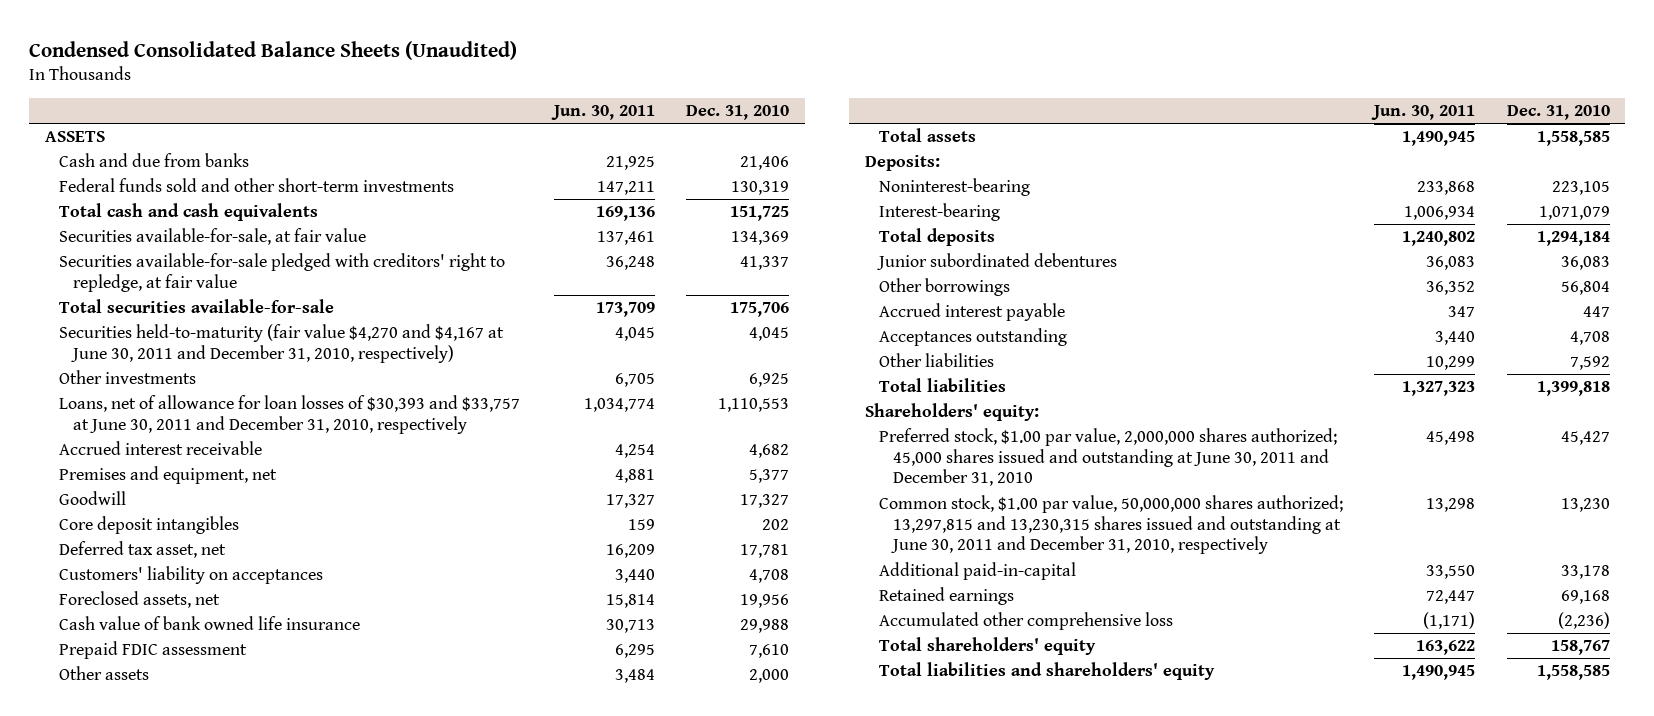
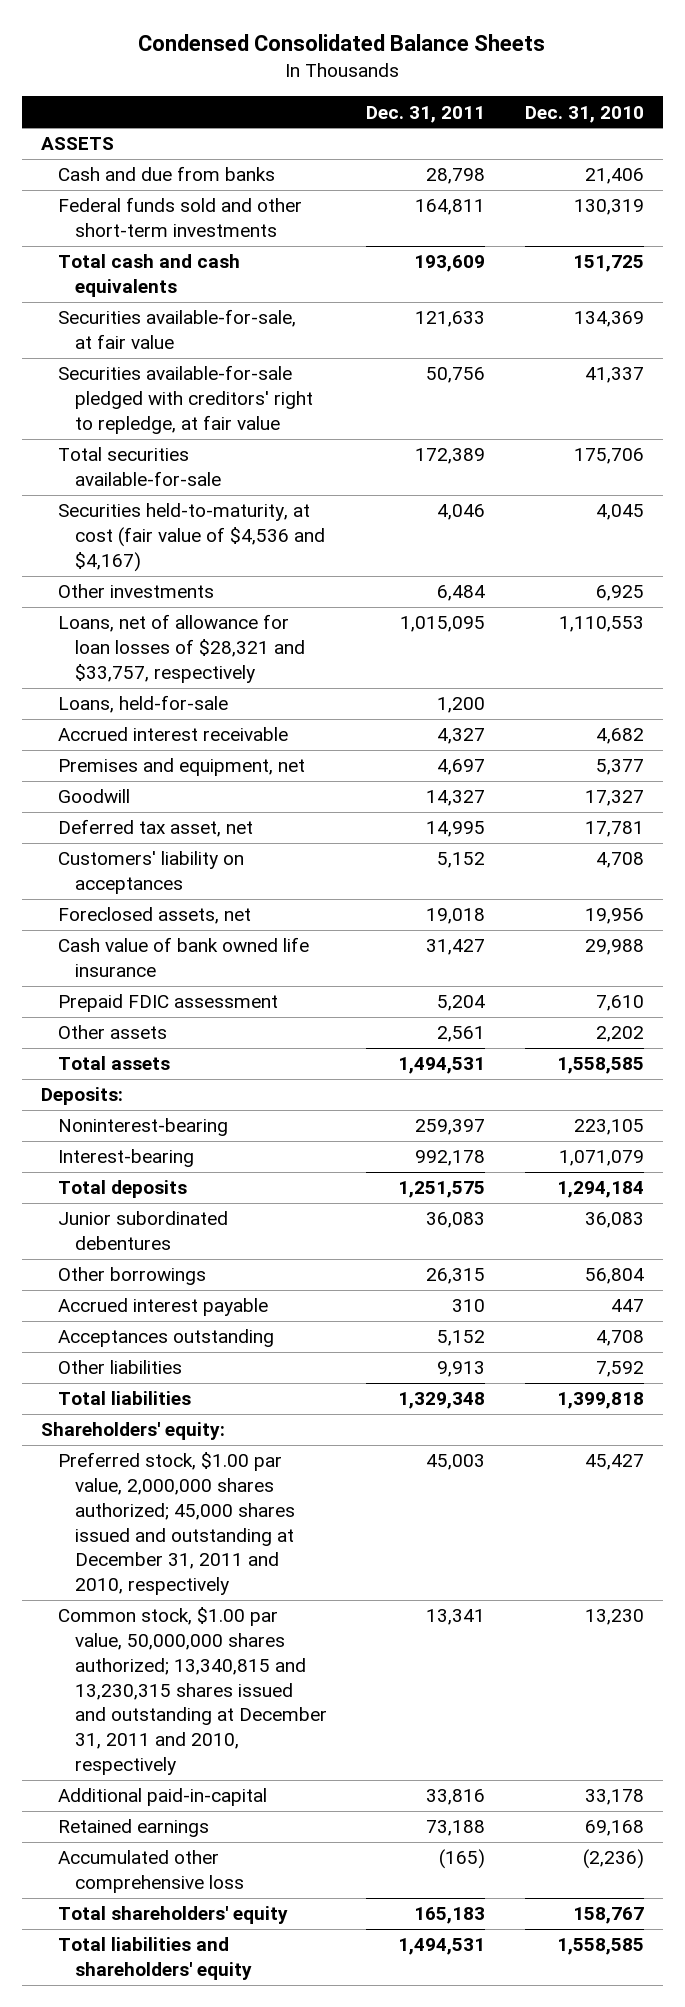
[29,40,518,60] Condensed Consolidated Balance Sheets (Unaudited) -> [138,34,546,52] Condensed Consolidated Balance Sheets
[551,105,656,121] Jun. 30, 2011 -> none
none -> [366,105,486,123] Dec. 31, 2011
[58,324,504,363] Securities held-to-maturity (fair value $4,270 and $4,167 at June 30, 2011 and December 31, 2010, respectively) -> [58,503,326,572] Securities held-to-maturity, at cost (fair value of $4,536 and $4,167)
[58,395,520,434] Loans, net of allowance for loan losses of $30,393 and $33,757 at June 30, 2011 and December 31, 2010, respectively -> [58,614,306,683] Loans, net of allowance for loan losses of $28,321 and $33,757, respectively
none -> [58,695,229,714] Loans, held-for-sale
[58,516,239,535] Core deposit intangibles -> none
[749,669,790,684] 2,000 -> [595,1026,644,1043] 2,202
[879,428,1338,487] Preferred stock, $1.00 par value, 2,000,000 shares authorized; 45,000 shares issued and outstanding at June 30, 2011 and December 31, 2010 -> [58,1452,296,1596] Preferred stock, $1.00 par value, 2,000,000 shares authorized; 45,000 shares issued and outstanding at December 31, 2011 and 2010, respectively
[879,495,1344,555] Common stock, $1.00 par value, 50,000,000 shares authorized; 13,297,815 and 13,230,315 shares issued and outstanding at June 30, 2011 and December 31, 2010, respectively -> [58,1607,328,1775] Common stock, $1.00 par value, 50,000,000 shares authorized; 13,340,815 and 13,230,315 shares issued and outstanding at December 31, 2011 and 2010, respectively

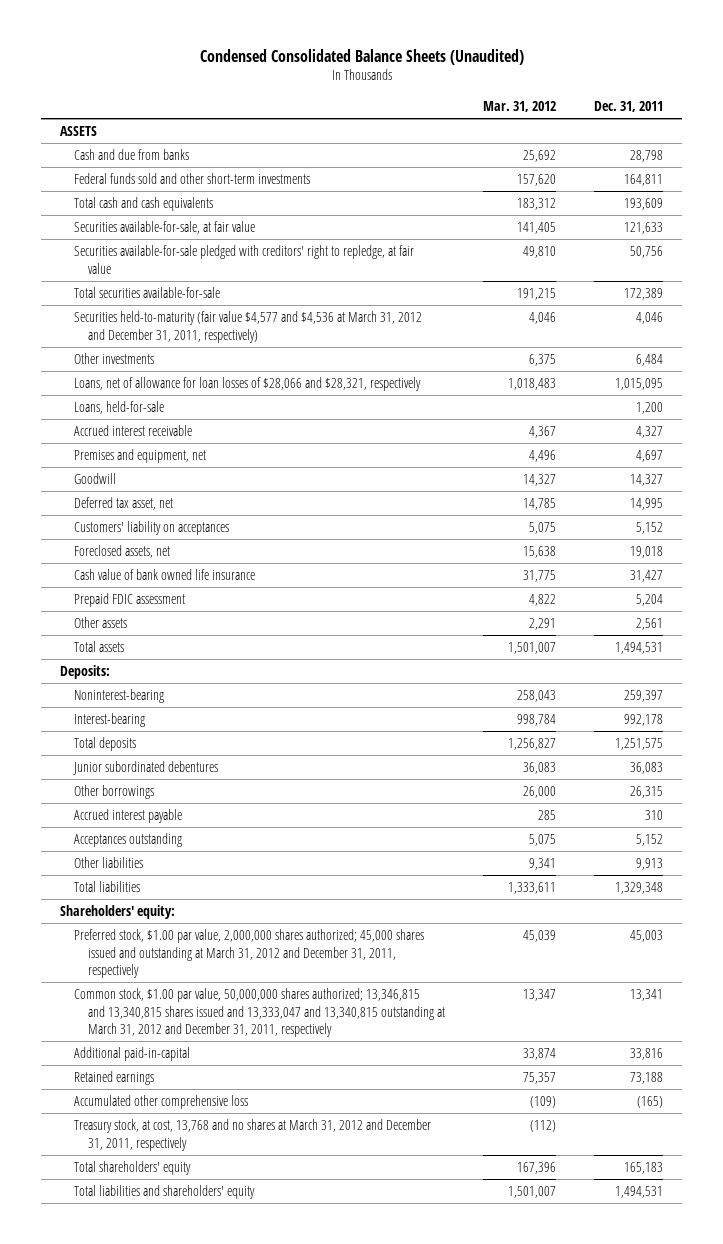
[138,34,546,52] Condensed Consolidated Balance Sheets -> [199,48,524,65] Condensed Consolidated Balance Sheets (Unaudited)
[524,105,644,123] Dec. 31, 2010 -> none
none -> [482,100,556,112] Mar. 31, 2012
[58,503,326,572] Securities held-to-maturity, at cost (fair value of $4,536 and $4,167) -> [73,310,422,343] Securities held-to-maturity (fair value $4,577 and $4,536 at March 31, 2012 and December 31, 2011, respectively)
[58,614,306,683] Loans, net of allowance for loan losses of $28,321 and $33,757, respectively -> [73,376,421,391] Loans, net of allowance for loan losses of $28,066 and $28,321, respectively
[58,1452,296,1596] Preferred stock, $1.00 par value, 2,000,000 shares authorized; 45,000 shares issued and outstanding at December 31, 2011 and 2010, respectively -> [73,928,424,979] Preferred stock, $1.00 par value, 2,000,000 shares authorized; 45,000 shares issued and outstanding at March 31, 2012 and December 31, 2011, respectively
[58,1607,328,1775] Common stock, $1.00 par value, 50,000,000 shares authorized; 13,340,815 and 13,230,315 shares issued and outstanding at December 31, 2011 and 2010, respectively -> [73,987,445,1038] Common stock, $1.00 par value, 50,000,000 shares authorized; 13,346,815 and 13,340,815 shares issued and 13,333,047 and 13,340,815 outstanding at March 31, 2012 and December 31, 2011, respectively
none -> [73,1118,431,1151] Treasury stock, at cost, 13,768 and no shares at March 31, 2012 and December 31, 2011, respectively

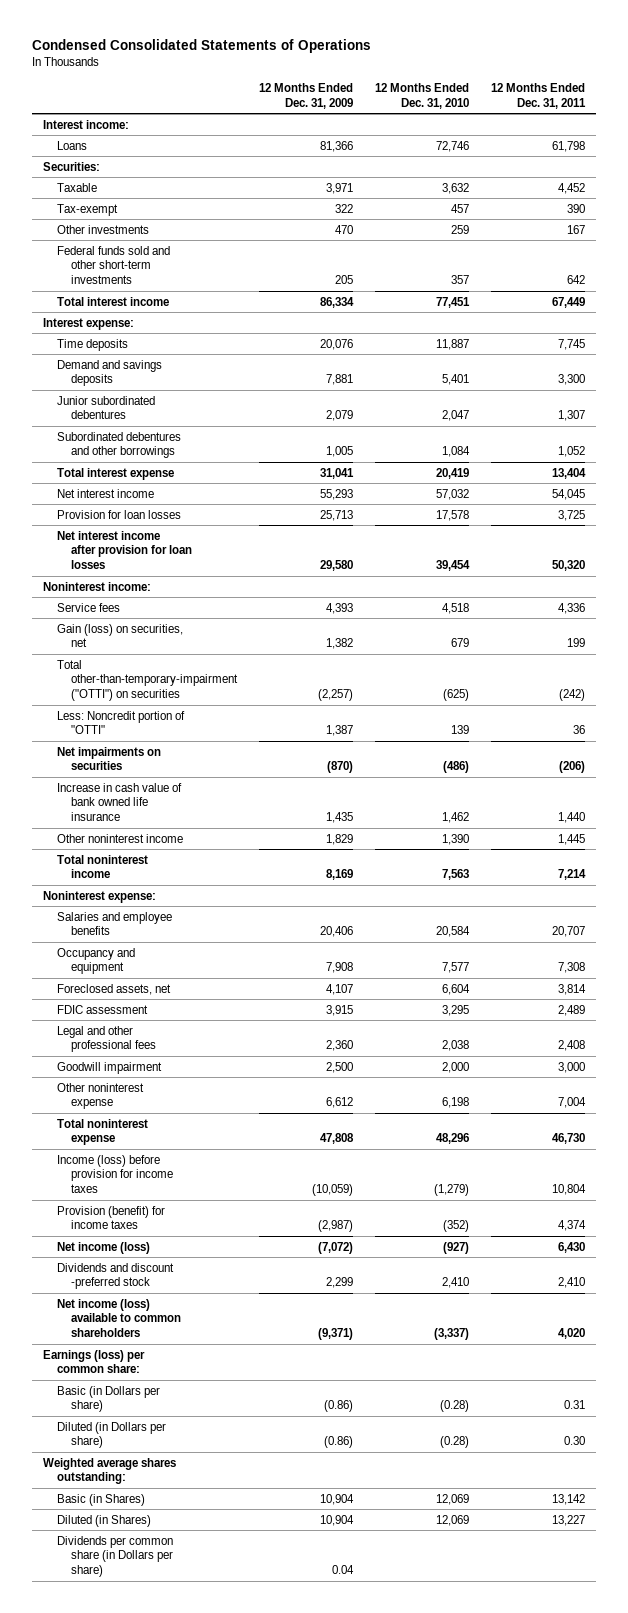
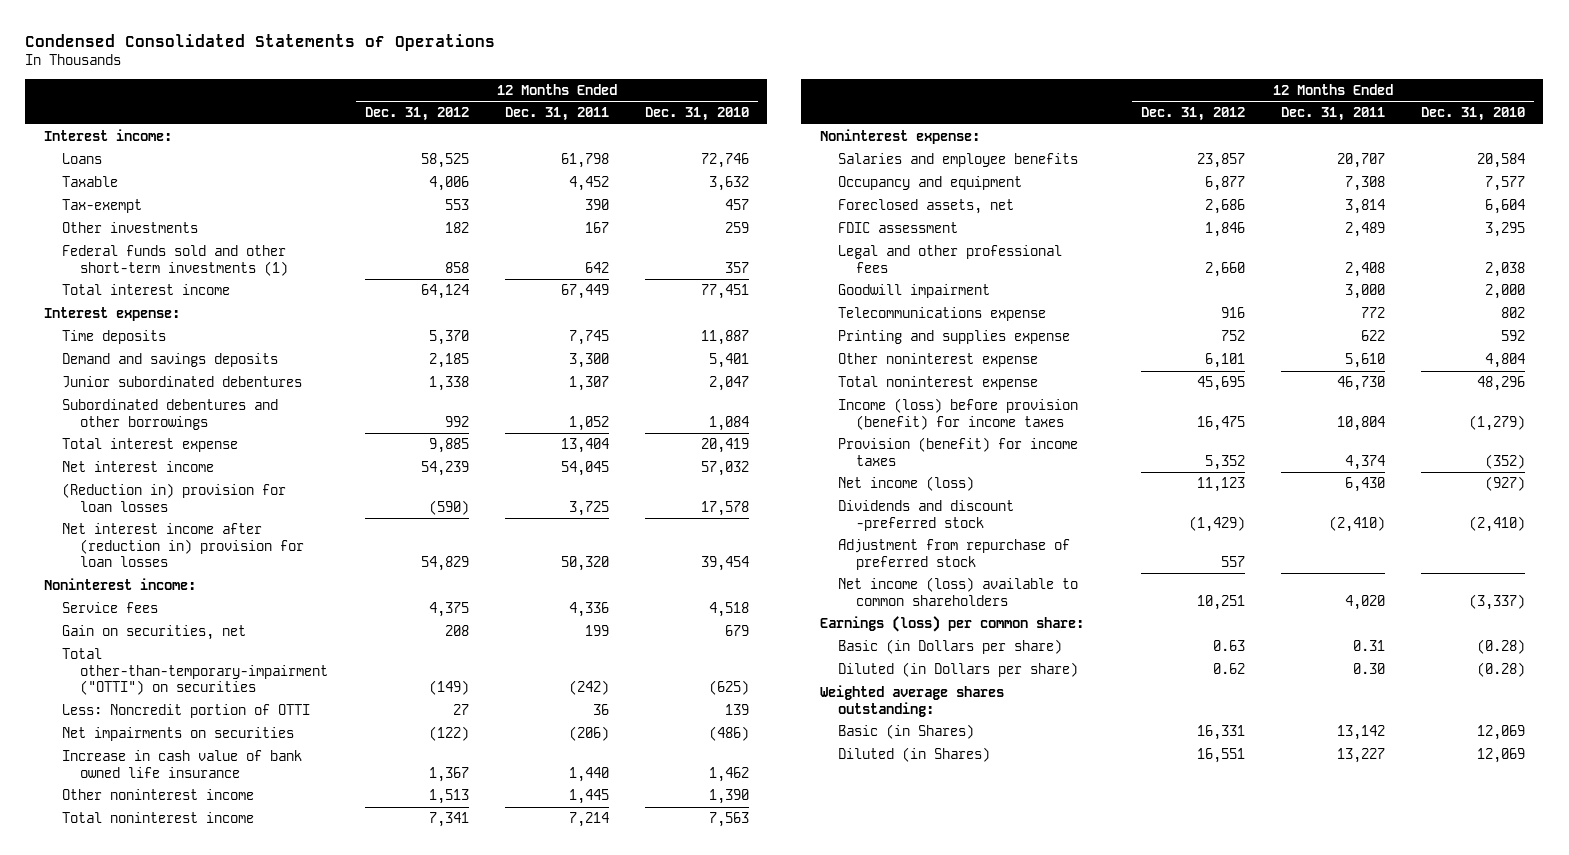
[259,83,354,109] 12 Months Ended Dec. 31, 2009 -> none
none -> [364,107,469,122] Dec. 31, 2012
[42,161,100,171] Securities: -> none
[57,245,171,285] Federal funds sold and other short-term investments -> [62,245,289,276] Federal funds sold and other short-term investments (1)
[57,509,182,519] Provision for loan losses -> [62,483,287,512] (Reduction in) provision for loan losses
[57,530,193,570] Net interest income after provision for loan losses -> [62,523,305,568] Net interest income after (reduction in) provision for loan losses
[57,623,184,648] Gain (loss) on securities, net -> [62,625,247,641] Gain on securities, net
[57,710,186,735] Less: Noncredit portion of "OTTI" -> [62,704,311,719] Less: Noncredit portion of OTTI
none -> [837,307,1046,322] Telecommunications expense
none -> [837,330,1070,345] Printing and supplies expense
[442,1097,470,1109] 6,198 -> [1485,353,1526,369] 4,804
[558,1097,587,1109] 7,004 -> [1344,353,1385,369] 5,610
[57,1154,174,1194] Income (loss) before provision for income taxes -> [837,398,1078,430] Income (loss) before provision (benefit) for income taxes
[442,1277,470,1289] 2,410 -> [1469,515,1526,532] (2,410)
[558,1277,586,1289] 2,410 -> [1328,515,1385,532] (2,410)
none -> [837,539,1070,570] Adjustment from repurchase of preferred stock
[57,1535,174,1578] Dividends per common share (in Dollars per share) -> none

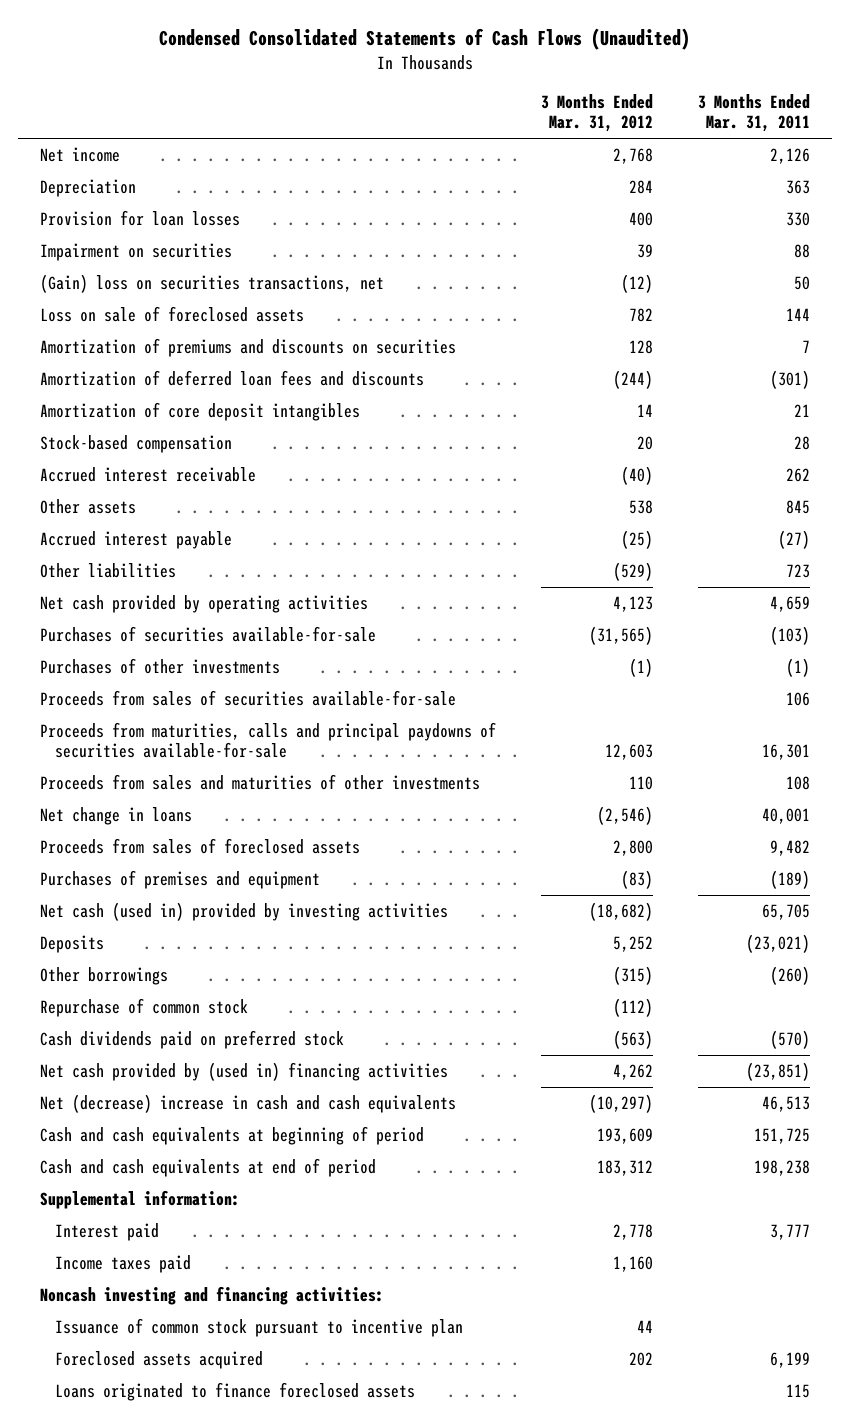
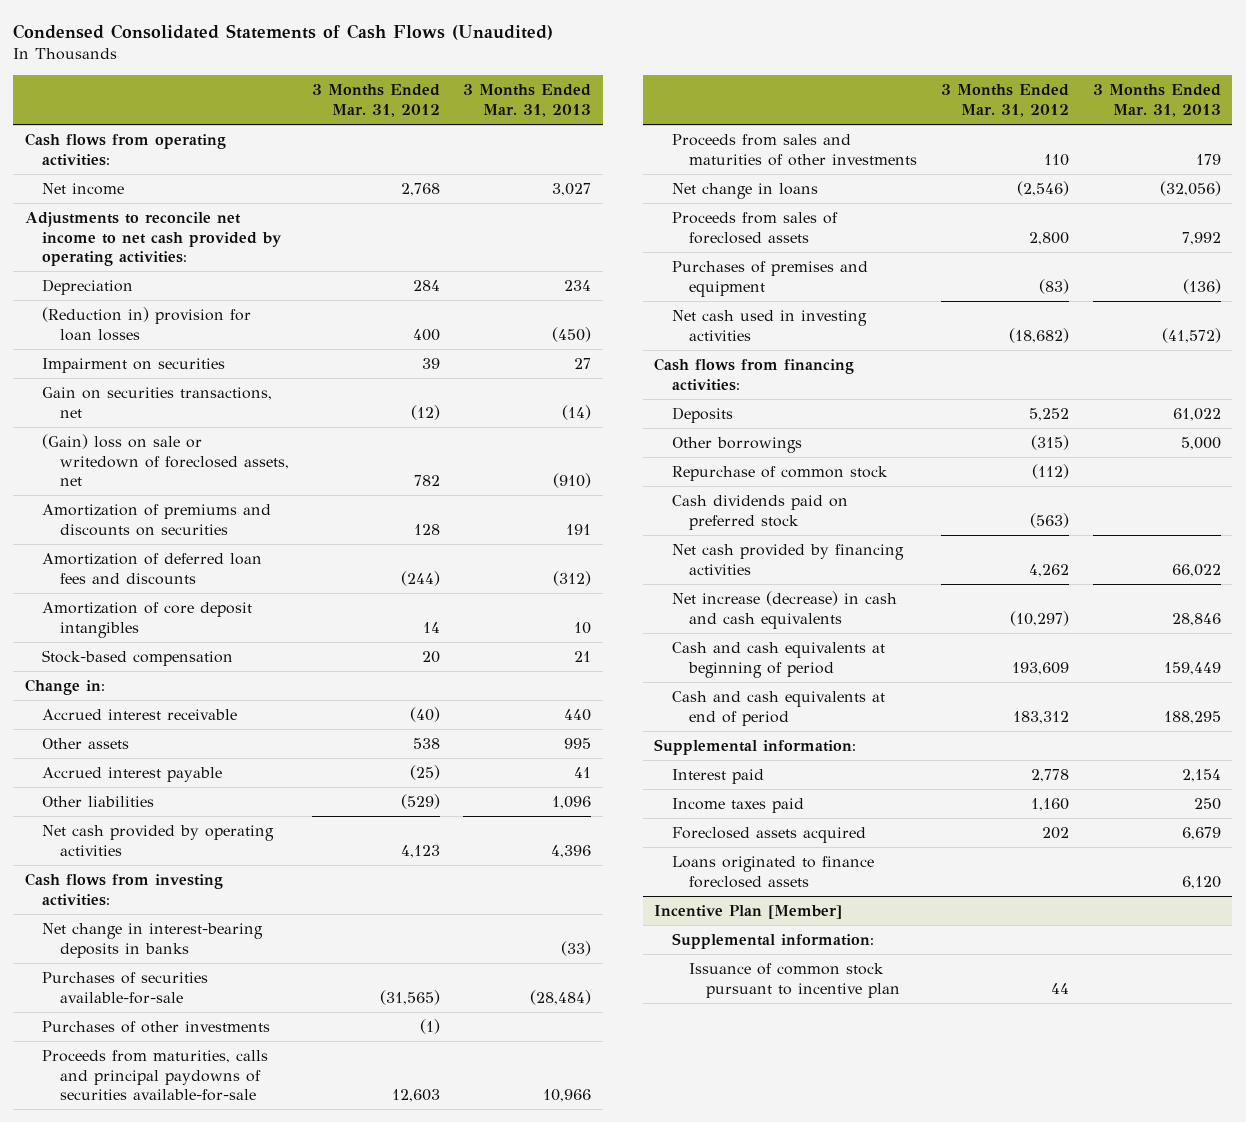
[697,94,810,133] 3 Months Ended Mar. 31, 2011 -> none
none -> [463,84,592,117] 3 Months Ended Mar. 31, 2013
none -> [25,133,227,166] Cash flows from operating activities:
none -> [25,212,283,266] Adjustments to reconcile net income to net cash provided by operating activities:
[40,210,241,227] Provision for loan losses -> [42,307,252,341] (Reduction in) provision for loan losses
[40,274,385,294] (Gain) loss on securities transactions, net -> [42,387,273,418] Gain on securities transactions, net
[40,306,305,323] Loss on sale of foreclosed assets -> [42,434,289,486] (Gain) loss on sale or writedown of foreclosed assets, net
none -> [25,679,106,696] Change in:
none -> [25,873,224,906] Cash flows from investing activities:
none -> [42,923,264,958] Net change in interest-bearing deposits in banks
[40,690,457,707] Proceeds from sales of securities available-for-sale -> none
[40,902,449,922] Net cash (used in) provided by investing activities -> [671,310,867,341] Net cash used in investing activities
none -> [654,358,855,391] Cash flows from financing activities:
[40,1062,449,1082] Net cash provided by (used in) financing activities -> [671,544,904,575] Net cash provided by financing activities
[40,1094,457,1114] Net (decrease) increase in cash and cash equivalents -> [671,591,897,629] Net increase (decrease) in cash and cash equivalents
[40,1286,385,1306] Noncash investing and financing activities: -> none
[55,1318,464,1338] Issuance of common stock pursuant to incentive plan -> none
none -> [654,905,843,920] Incentive Plan [Member]
none -> [671,933,874,950] Supplemental information:
none -> [689,963,901,998] Issuance of common stock pursuant to incentive plan

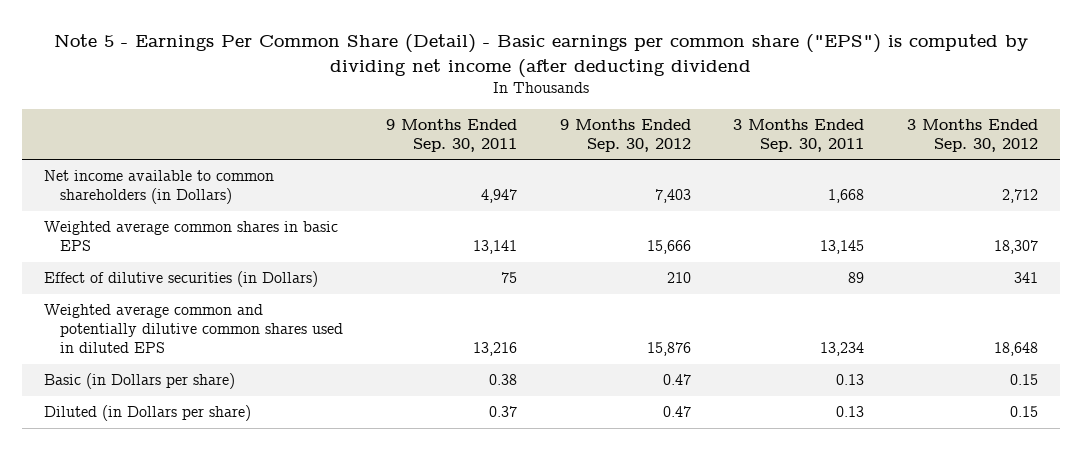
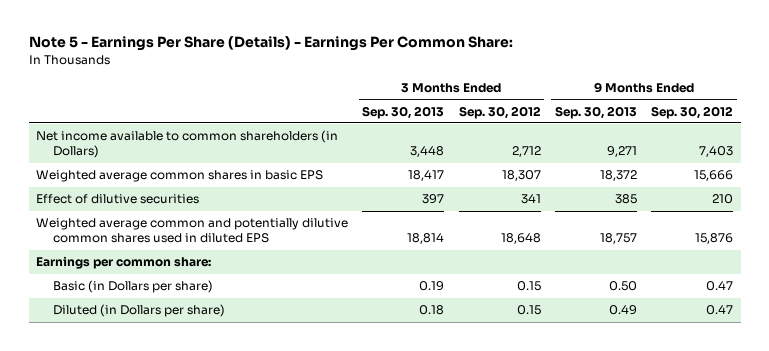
[54,34,1029,77] Note 5 - Earnings Per Common Share (Detail) - Basic earnings per common share ("EPS") is computed by dividing net income (after deducting dividend -> [28,36,513,52] Note 5 - Earnings Per Share (Details) - Earnings Per Common Share:
[385,119,517,153] 9 Months Ended Sep. 30, 2011 -> none
[733,119,865,153] 3 Months Ended Sep. 30, 2011 -> none
none -> [362,105,445,119] Sep. 30, 2013
none -> [554,105,637,119] Sep. 30, 2013
[43,271,318,288] Effect of dilutive securities (in Dollars) -> [35,194,199,205] Effect of dilutive securities
none -> [35,256,211,270] Earnings per common share:

